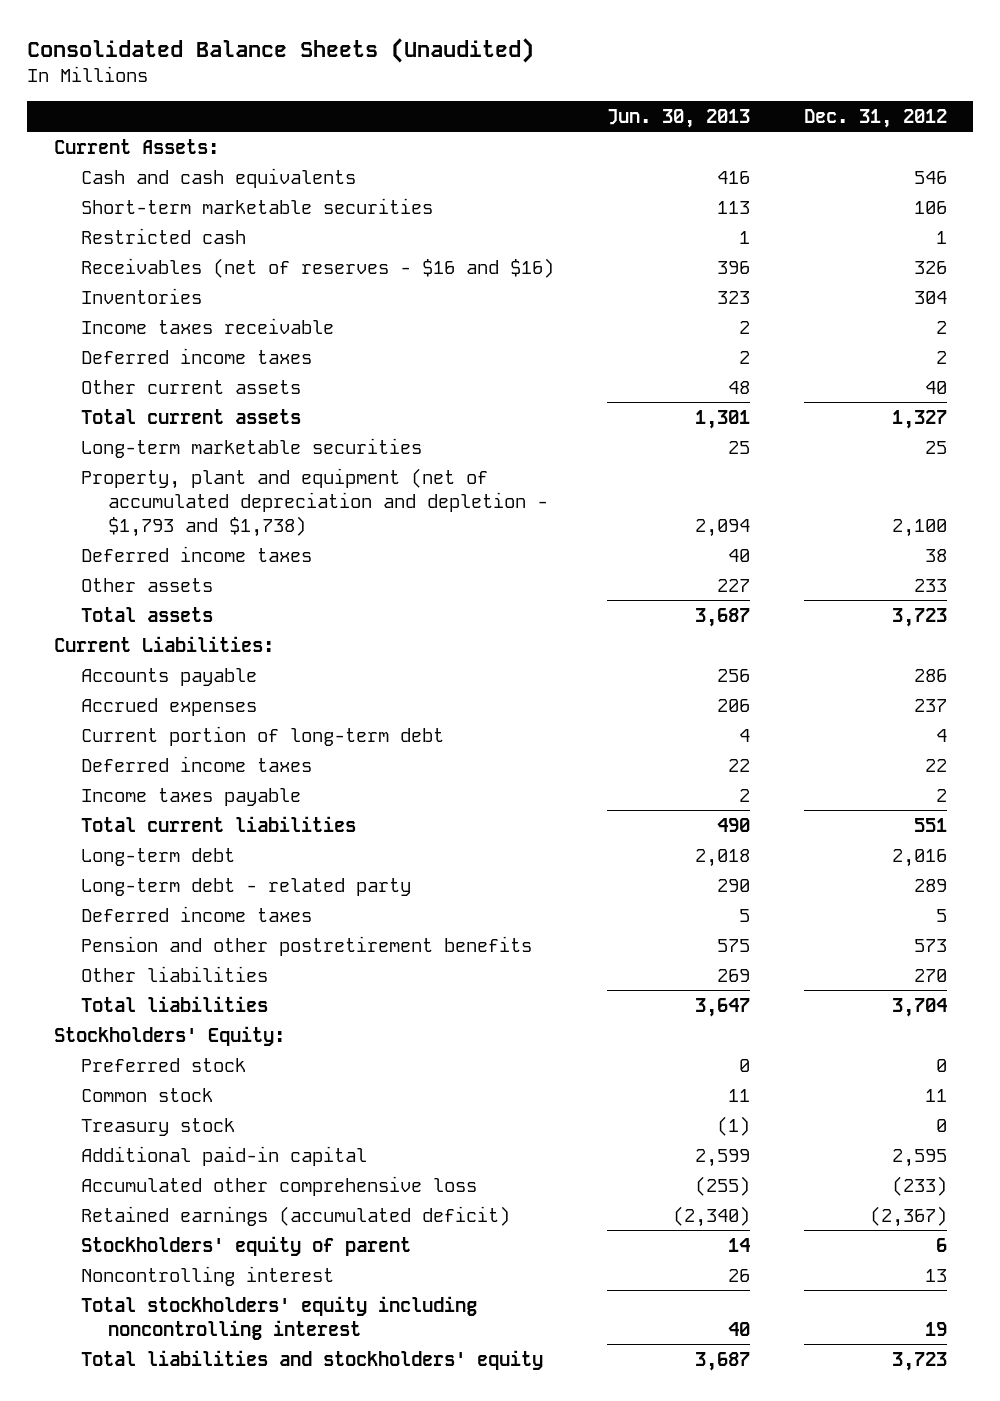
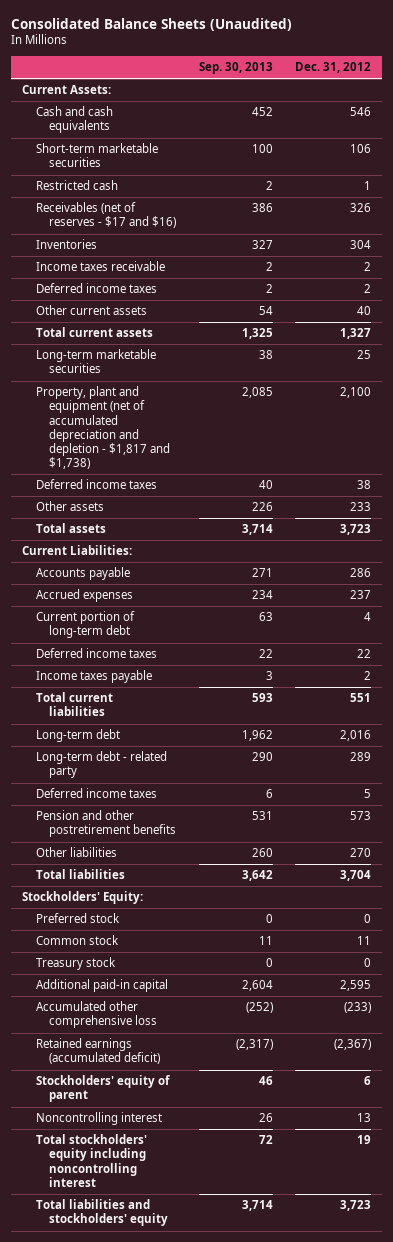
[607,109,751,129] Jun. 30, 2013 -> none
none -> [198,62,273,75] Sep. 30, 2013
[80,257,554,278] Receivables (net of reserves - $16 and $16) -> [35,202,177,229] Receivables (net of reserves - $17 and $16)
[80,467,549,537] Property, plant and equipment (net of accumulated depreciation and depletion - $1,793 and $1,738) -> [35,386,171,469] Property, plant and equipment (net of accumulated depreciation and depletion - $1,817 and $1,738)

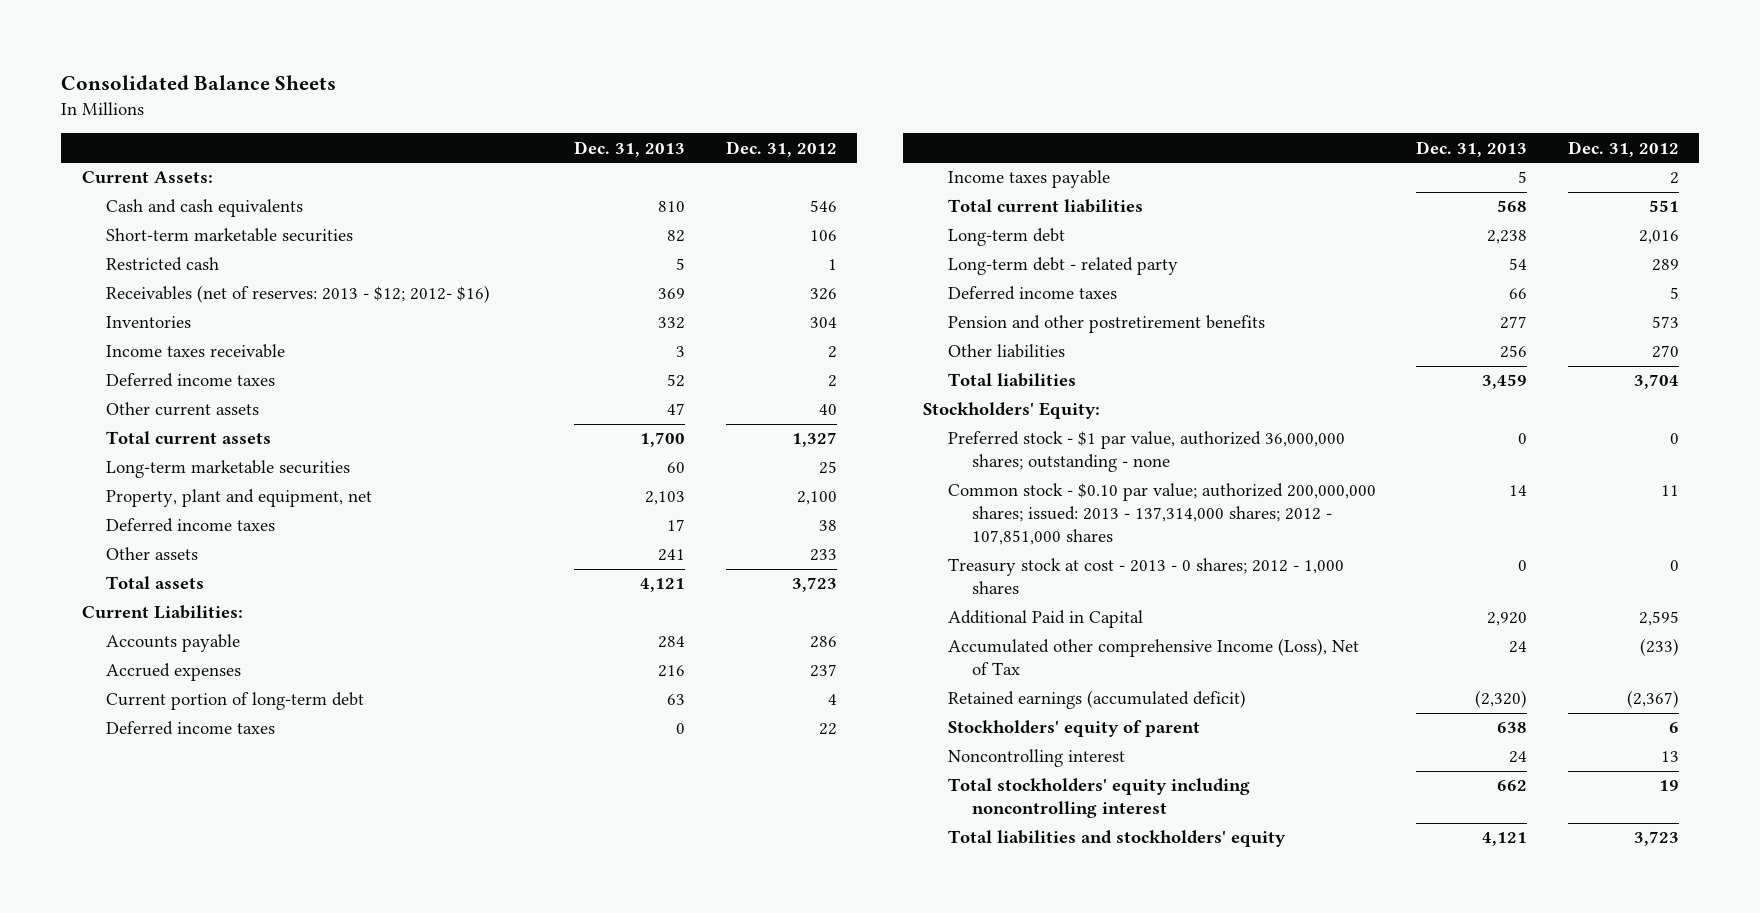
[10,17,292,31] Consolidated Balance Sheets (Unaudited) -> [61,75,337,91] Consolidated Balance Sheets
[198,62,273,75] Sep. 30, 2013 -> none
none -> [574,140,686,157] Dec. 31, 2013
[35,202,177,229] Receivables (net of reserves - $17 and $16) -> [106,285,491,304] Receivables (net of reserves: 2013 - $12; 2012- $16)
[35,386,171,469] Property, plant and equipment (net of accumulated depreciation and depletion - $1,817 and $1,738) -> [106,489,373,508] Property, plant and equipment, net
[35,913,120,924] Preferred stock -> [947,431,1345,473] Preferred stock - $1 par value, authorized 36,000,000 shares; outstanding - none
[35,935,119,946] Common stock -> [947,483,1376,546] Common stock - $0.10 par value; authorized 200,000,000 shares; issued: 2013 - 137,314,000 shares; 2012 - 107,851,000 shares
[35,957,116,971] Treasury stock -> [947,558,1344,595] Treasury stock at cost - 2013 - 0 shares; 2012 - 1,000 shares
[35,979,168,993] Additional paid-in capital -> [947,610,1143,629] Additional Paid in Capital
[35,1001,158,1029] Accumulated other comprehensive loss -> [947,638,1359,676] Accumulated other comprehensive Income (Loss), Net of Tax

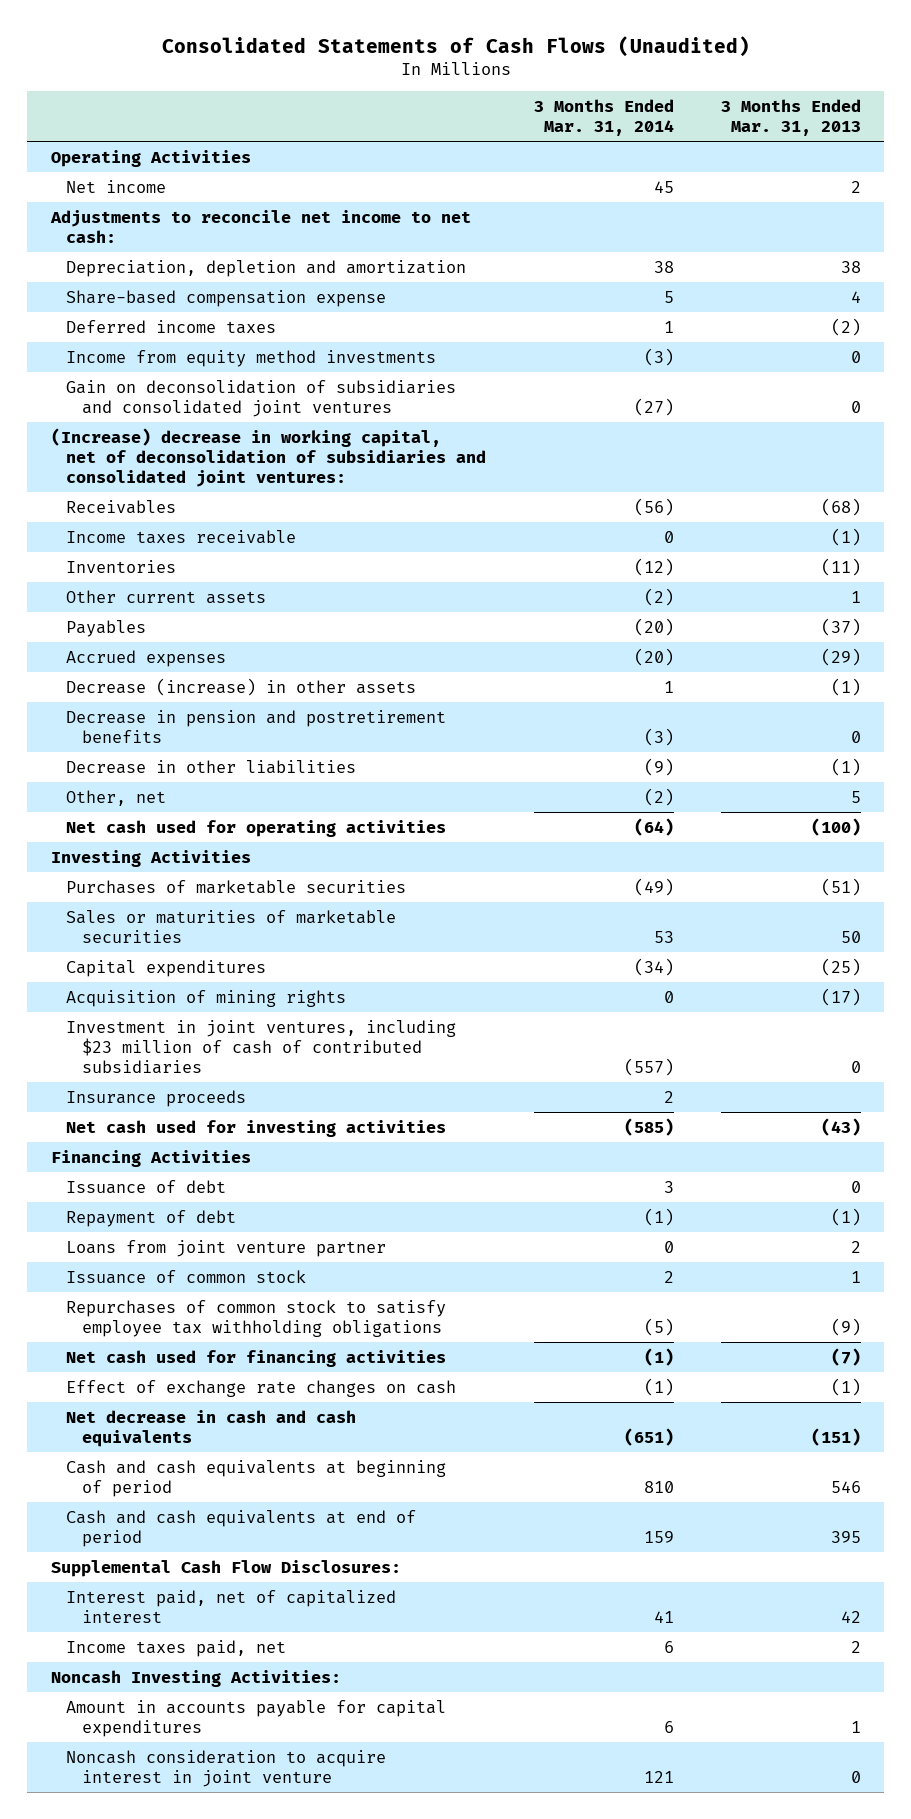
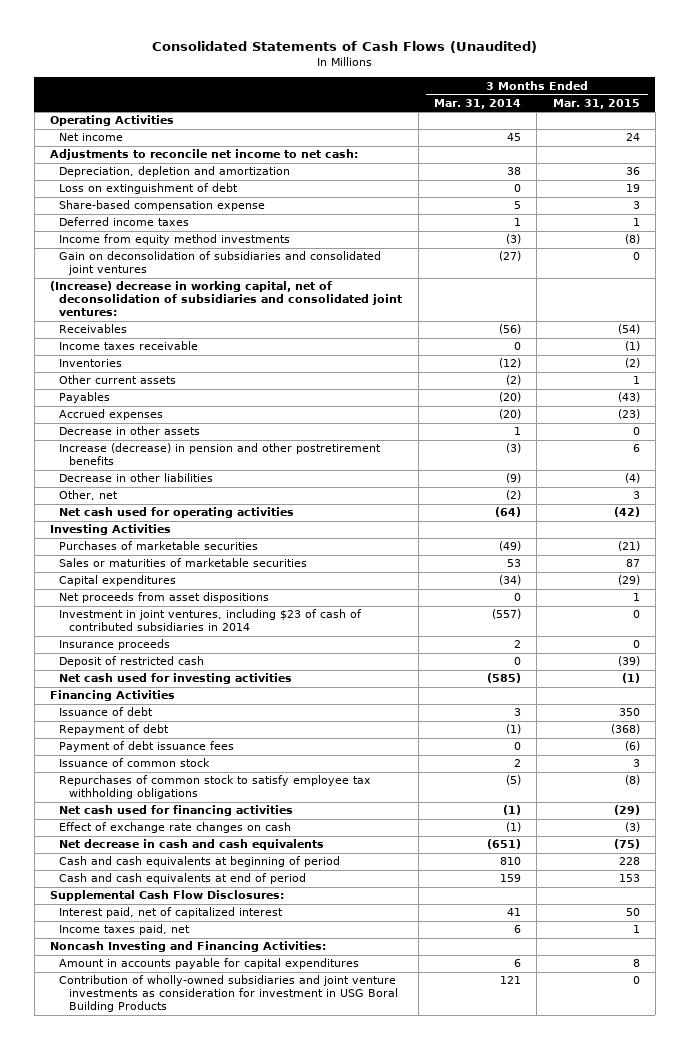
[720,99,861,137] 3 Months Ended Mar. 31, 2013 -> none
none -> [552,98,640,109] Mar. 31, 2015
none -> [59,183,239,195] Loss on extinguishment of debt
[66,677,417,696] Decrease (increase) in other assets -> [59,426,201,436] Decrease in other assets
[66,709,447,743] Decrease in pension and postretirement benefits -> [59,443,382,466] Increase (decrease) in pension and other postretirement benefits
[66,989,347,1007] Acquisition of mining rights -> none
none -> [59,592,270,604] Net proceeds from asset dispositions
[66,1019,457,1074] Investment in joint ventures, including $23 million of cash of contributed subsidiaries -> [59,609,363,632] Investment in joint ventures, including $23 of cash of contributed subsidiaries in 2014
none -> [59,656,205,668] Deposit of restricted cash
[66,1239,387,1257] Loans from joint venture partner -> none
none -> [59,741,235,753] Payment of debt issuance fees
[50,1669,341,1687] Noncash Investing Activities: -> [50,941,327,953] Noncash Investing and Financing Activities:
[66,1749,387,1787] Noncash consideration to acquire interest in joint venture -> [59,975,398,1013] Contribution of wholly-owned subsidiaries and joint venture investments as consideration for investment in USG Boral Building Products

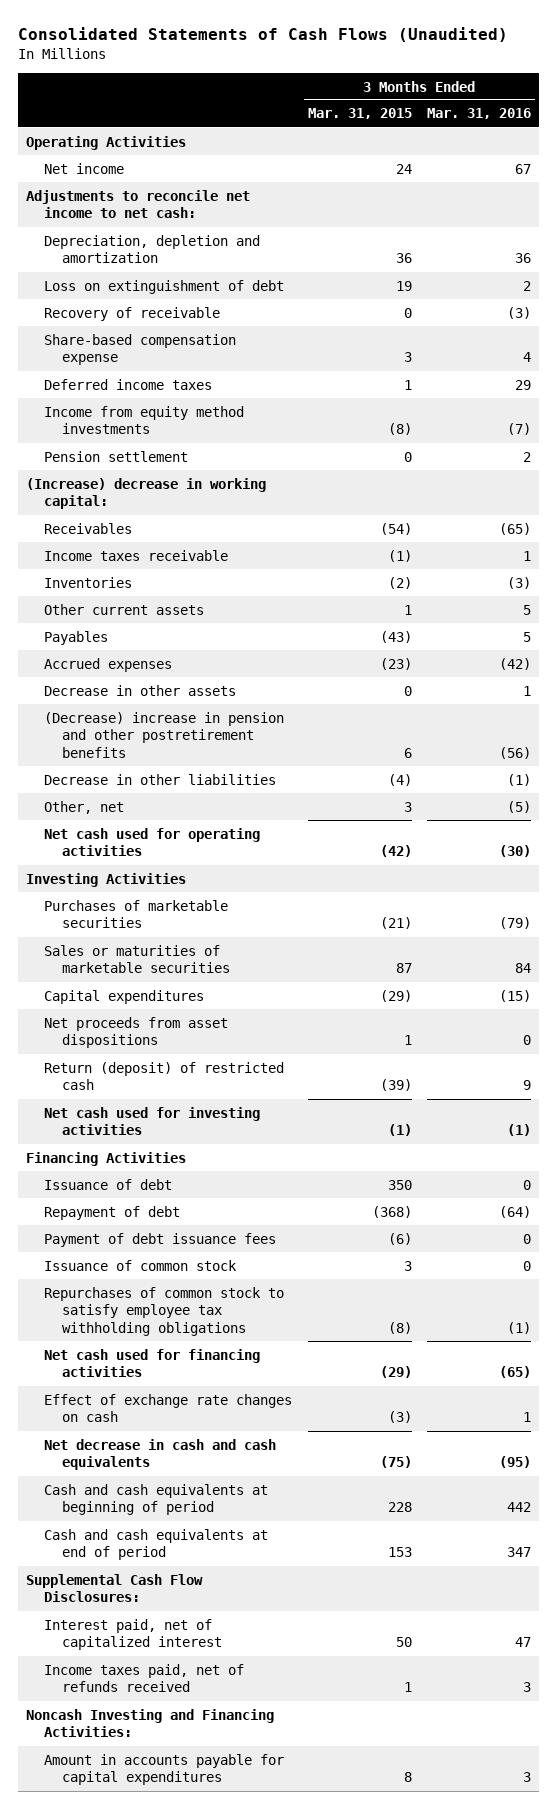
[434,98,522,109] Mar. 31, 2014 -> none
none -> [426,108,531,120] Mar. 31, 2016
none -> [44,306,221,321] Recovery of receivable
[59,251,382,276] Gain on deconsolidation of subsidiaries and consolidated joint ventures -> none
none -> [44,450,189,462] Pension settlement
[50,281,403,317] (Increase) decrease in working capital, net of deconsolidation of subsidiaries and consolidated joint ventures: -> [26,477,267,510] (Increase) decrease in working capital:
[59,443,382,466] Increase (decrease) in pension and other postretirement benefits -> [44,711,285,759] (Decrease) increase in pension and other postretirement benefits
[59,609,363,632] Investment in joint ventures, including $23 of cash of contributed subsidiaries in 2014 -> none
[59,639,171,651] Insurance proceeds -> none
[59,656,205,668] Deposit of restricted cash -> [44,1061,285,1091] Return (deposit) of restricted cash
[59,924,191,936] Income taxes paid, net -> [44,1663,245,1693] Income taxes paid, net of refunds received
[59,975,398,1013] Contribution of wholly-owned subsidiaries and joint venture investments as consideration for investment in USG Boral Building Products -> none

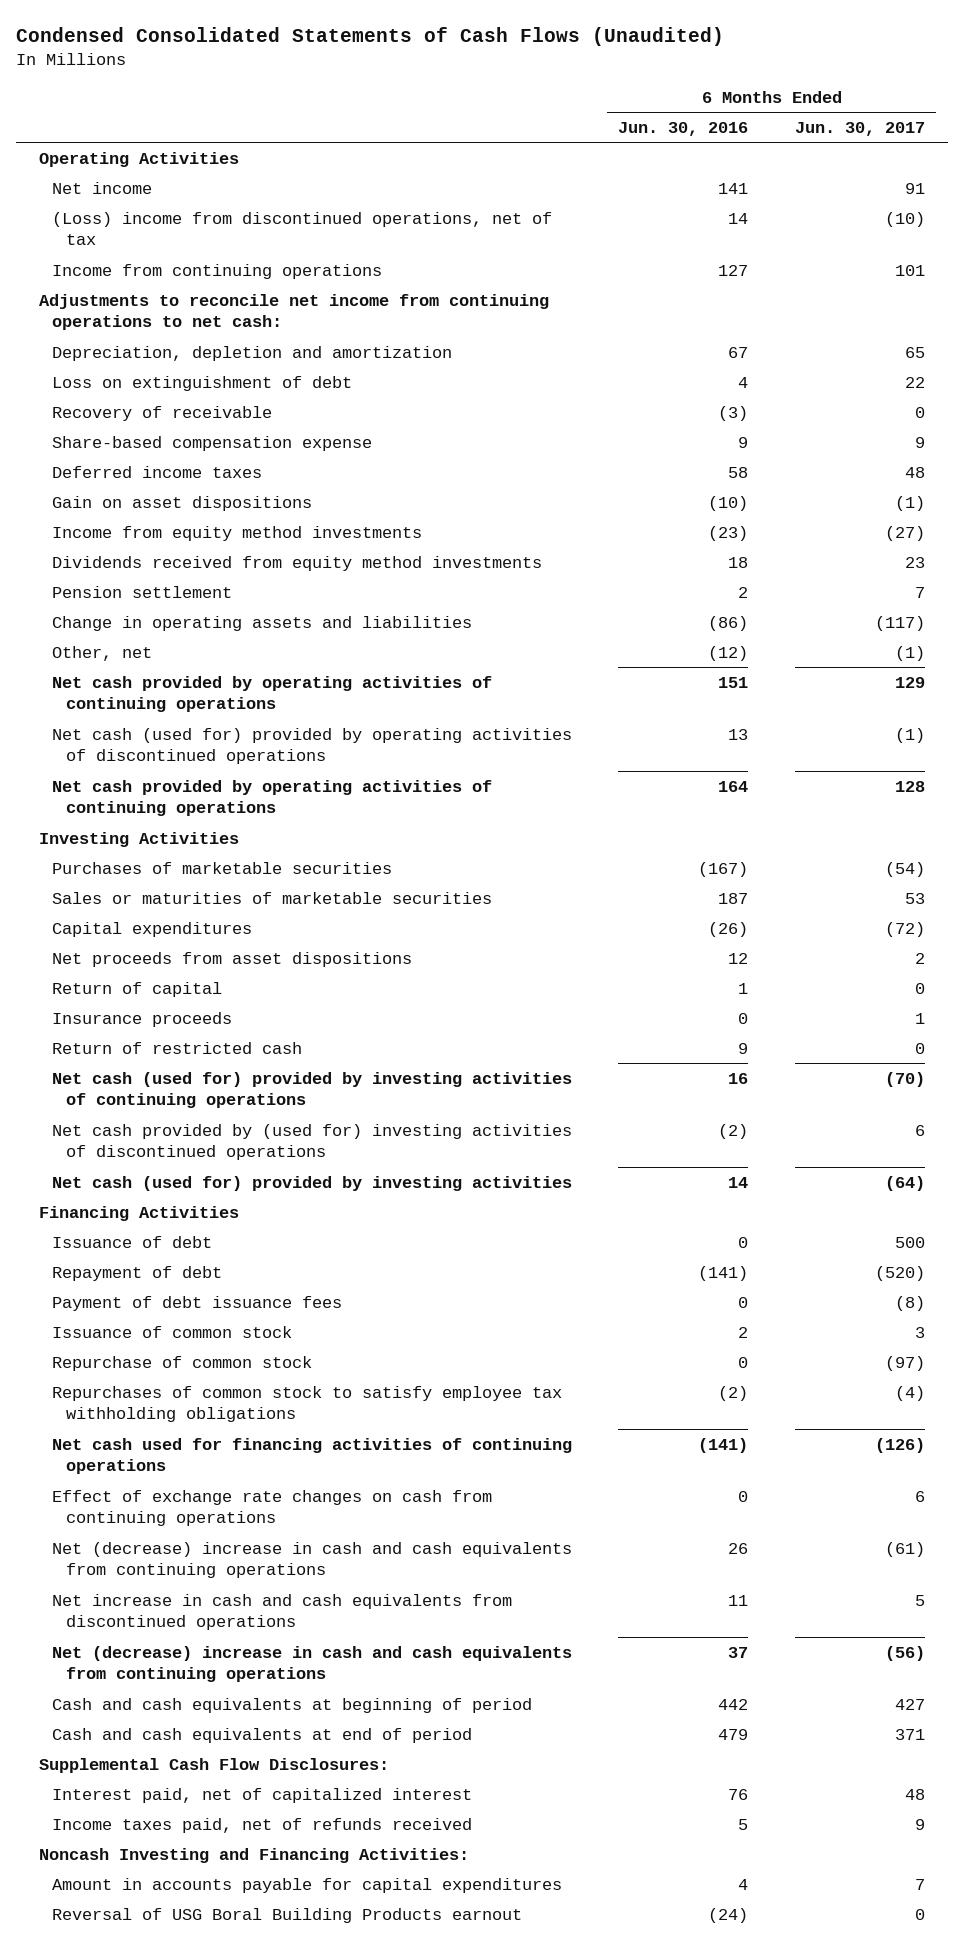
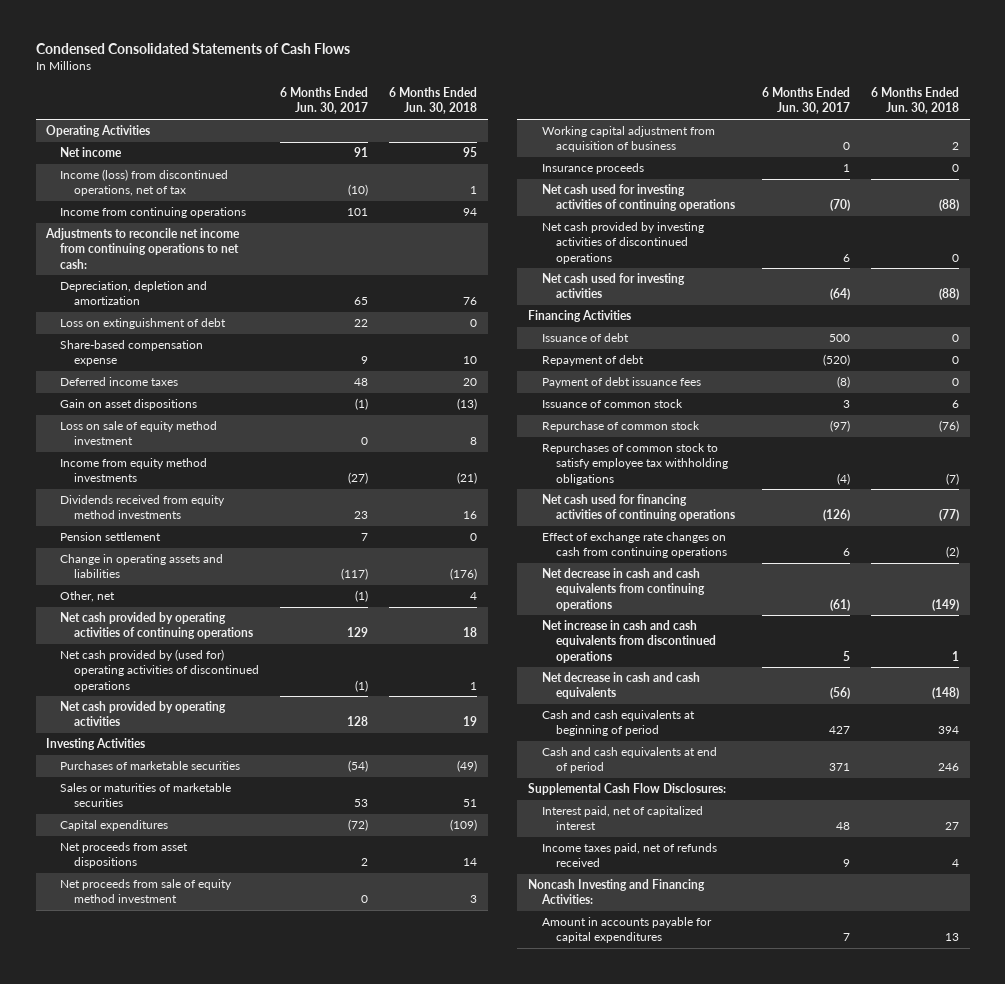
[15,27,724,47] Condensed Consolidated Statements of Cash Flows (Unaudited) -> [35,42,350,54] Condensed Consolidated Statements of Cash Flows
[618,121,749,136] Jun. 30, 2016 -> none
none -> [389,87,478,115] 6 Months Ended Jun. 30, 2018
[52,211,553,246] (Loss) income from discontinued operations, net of tax -> [60,169,229,197] Income (loss) from discontinued operations, net of tax
[52,405,273,421] Recovery of receivable -> none
none -> [60,421,218,446] Loss on sale of equity method investment
[52,727,573,765] Net cash (used for) provided by operating activities of discontinued operations -> [60,649,259,692] Net cash provided by (used for) operating activities of discontinued operations
[52,779,493,817] Net cash provided by operating activities of continuing operations -> [60,701,227,727] Net cash provided by operating activities
[52,981,223,997] Return of capital -> none
none -> [60,879,233,904] Net proceeds from sale of equity method investment
none -> [541,126,715,153] Working capital adjustment from acquisition of business
[52,1041,303,1054] Return of restricted cash -> none
[52,1071,573,1109] Net cash (used for) provided by investing activities of continuing operations -> [541,184,735,212] Net cash used for investing activities of continuing operations
[52,1123,573,1161] Net cash provided by (used for) investing activities of discontinued operations -> [541,222,704,264] Net cash provided by investing activities of discontinued operations
[52,1175,573,1191] Net cash (used for) provided by investing activities -> [541,273,685,299] Net cash used for investing activities
[52,1541,573,1579] Net (decrease) increase in cash and cash equivalents from continuing operations -> [541,568,705,611] Net decrease in cash and cash equivalents from continuing operations
[52,1645,573,1683] Net (decrease) increase in cash and cash equivalents from continuing operations -> [541,672,700,700] Net decrease in cash and cash equivalents
[52,1907,523,1923] Reversal of USG Boral Building Products earnout -> none

